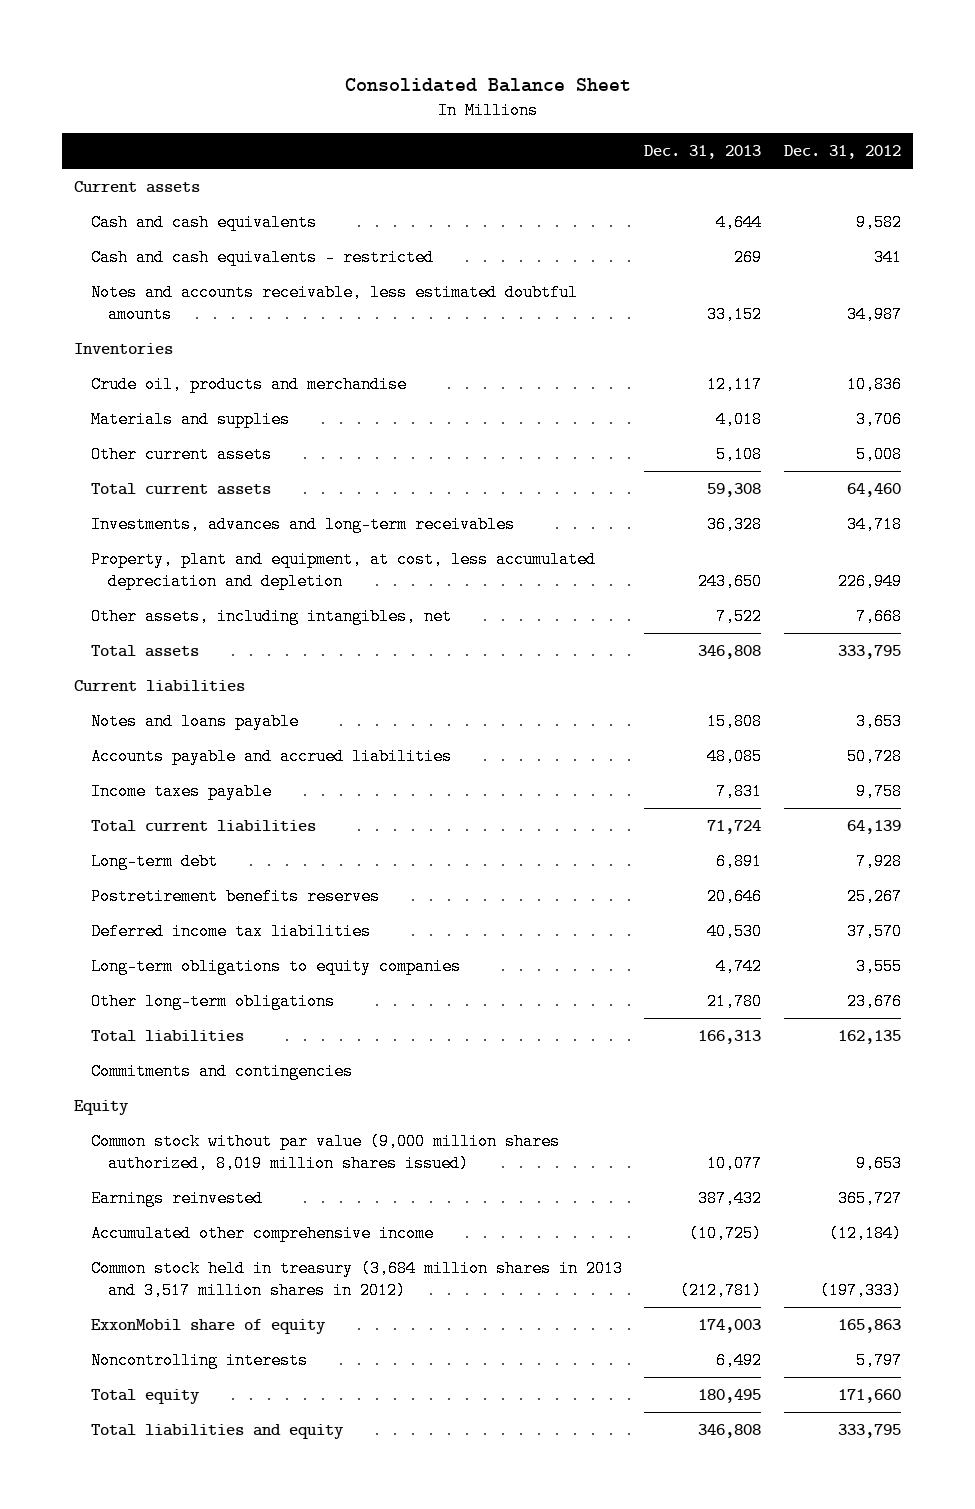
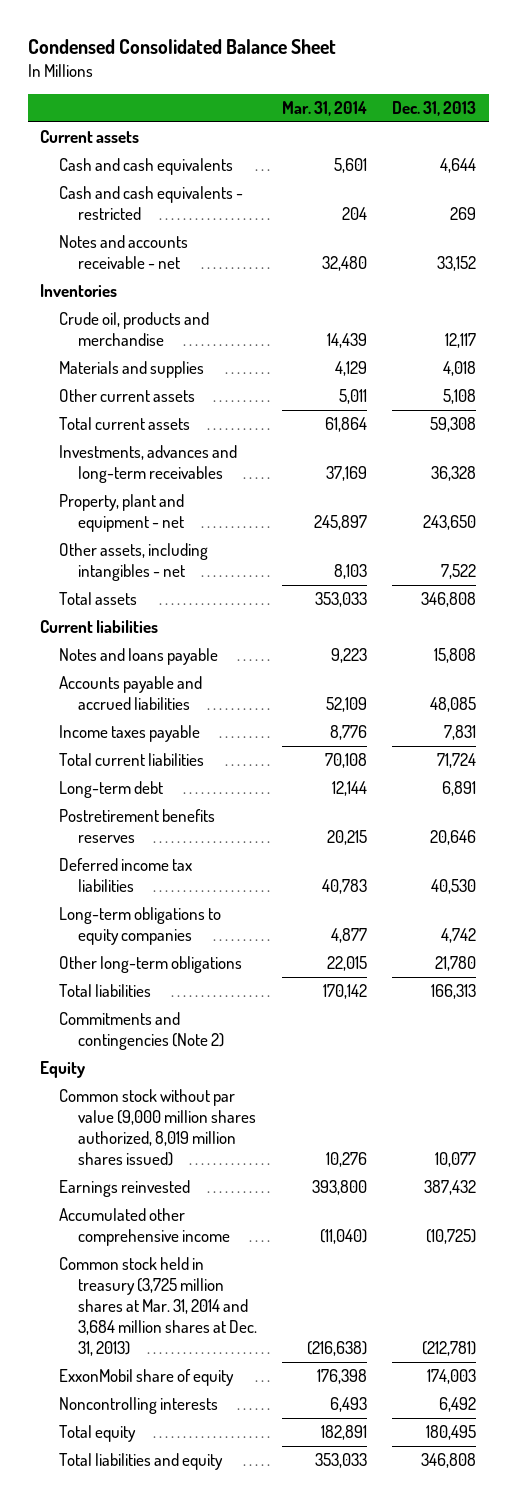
[344,77,631,92] Consolidated Balance Sheet -> [27,38,336,54] Condensed Consolidated Balance Sheet
[784,145,902,160] Dec. 31, 2012 -> none
none -> [282,100,368,116] Mar. 31, 2014
[90,283,578,324] Notes and accounts receivable, less estimated doubtful amounts -> [59,235,189,270] Notes and accounts receivable - net
[90,550,596,591] Property, plant and equipment, at cost, less accumulated depreciation and depletion -> [59,494,185,533] Property, plant and equipment - net
[90,607,452,625] Other assets, including intangibles, net -> [59,543,209,582] Other assets, including intangibles - net
[90,1062,353,1080] Commitments and contingencies -> [59,1012,225,1051] Commitments and contingencies (Note 2)
[90,1259,623,1300] Common stock held in treasury (3,684 million shares in 2013 and 3,517 million shares in 2012) -> [59,1257,258,1357] Common stock held in treasury (3,725 million shares at Mar. 31, 2014 and 3,684 million shares at Dec. 31, 2013)

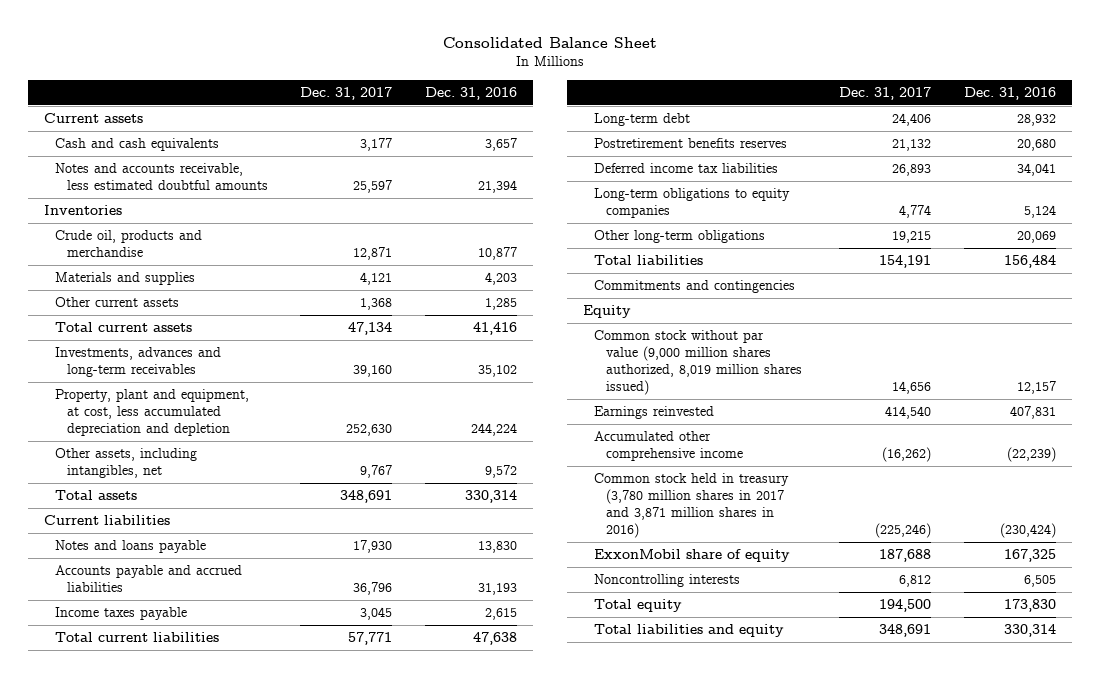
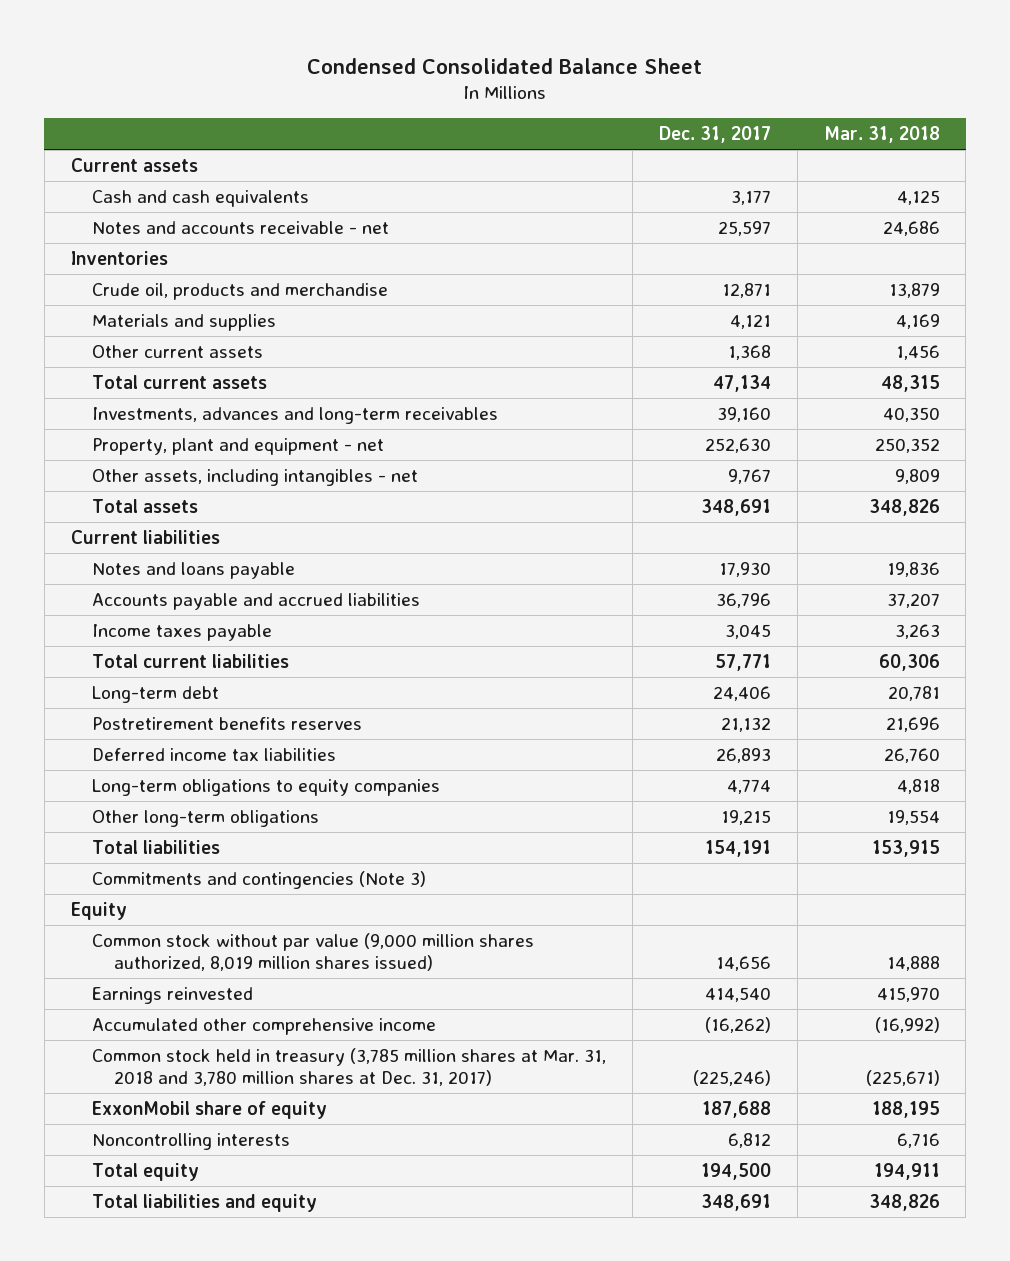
[443,37,658,49] Consolidated Balance Sheet -> [307,57,703,74] Condensed Consolidated Balance Sheet
[425,86,518,100] Dec. 31, 2016 -> none
none -> [823,126,940,144] Mar. 31, 2018
[55,163,268,191] Notes and accounts receivable, less estimated doubtful amounts -> [92,221,390,235] Notes and accounts receivable - net
[55,389,250,437] Property, plant and equipment, at cost, less accumulated depreciation and depletion -> [92,438,385,456] Property, plant and equipment - net
[55,448,198,479] Other assets, including intangibles, net -> [92,469,419,487] Other assets, including intangibles - net
[594,280,796,294] Commitments and contingencies -> [92,871,427,890] Commitments and contingencies (Note 3)
[594,473,790,539] Common stock held in treasury (3,780 million shares in 2017 and 3,871 million shares in 2016) -> [92,1048,607,1086] Common stock held in treasury (3,785 million shares at Mar. 31, 2018 and 3,780 million shares at Dec. 31, 2017)

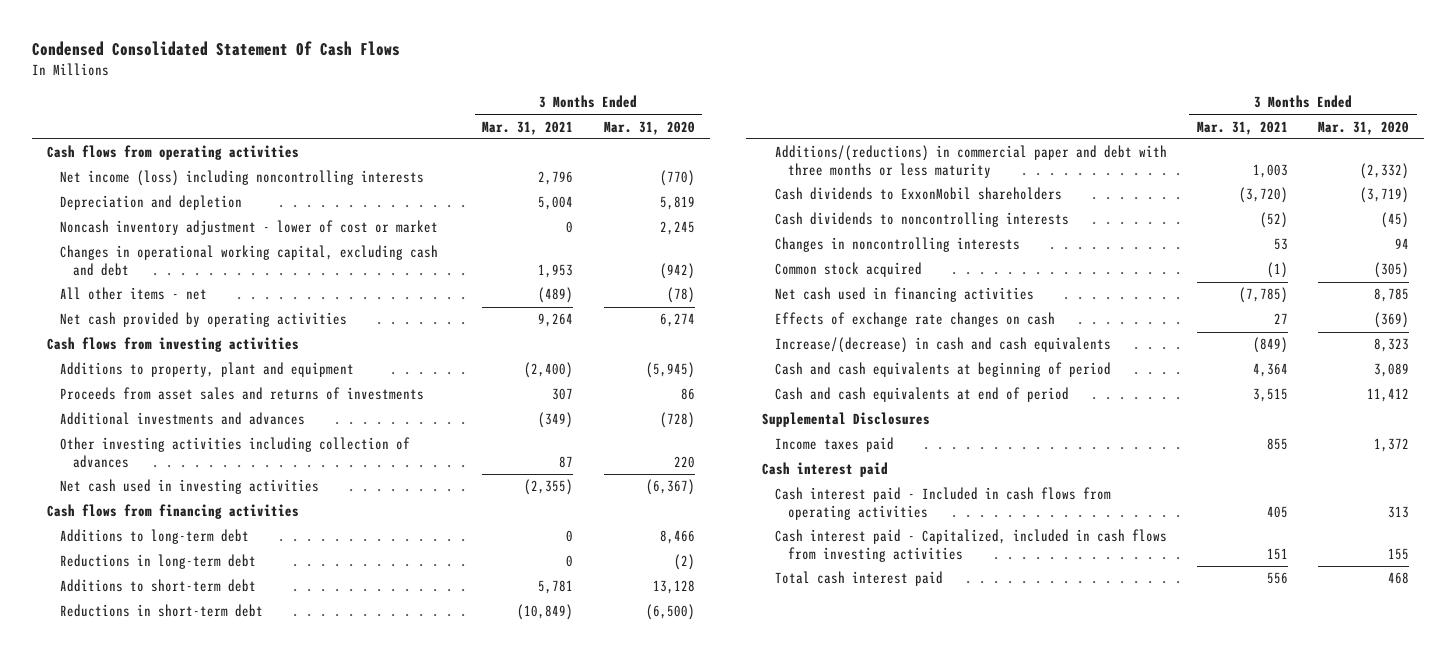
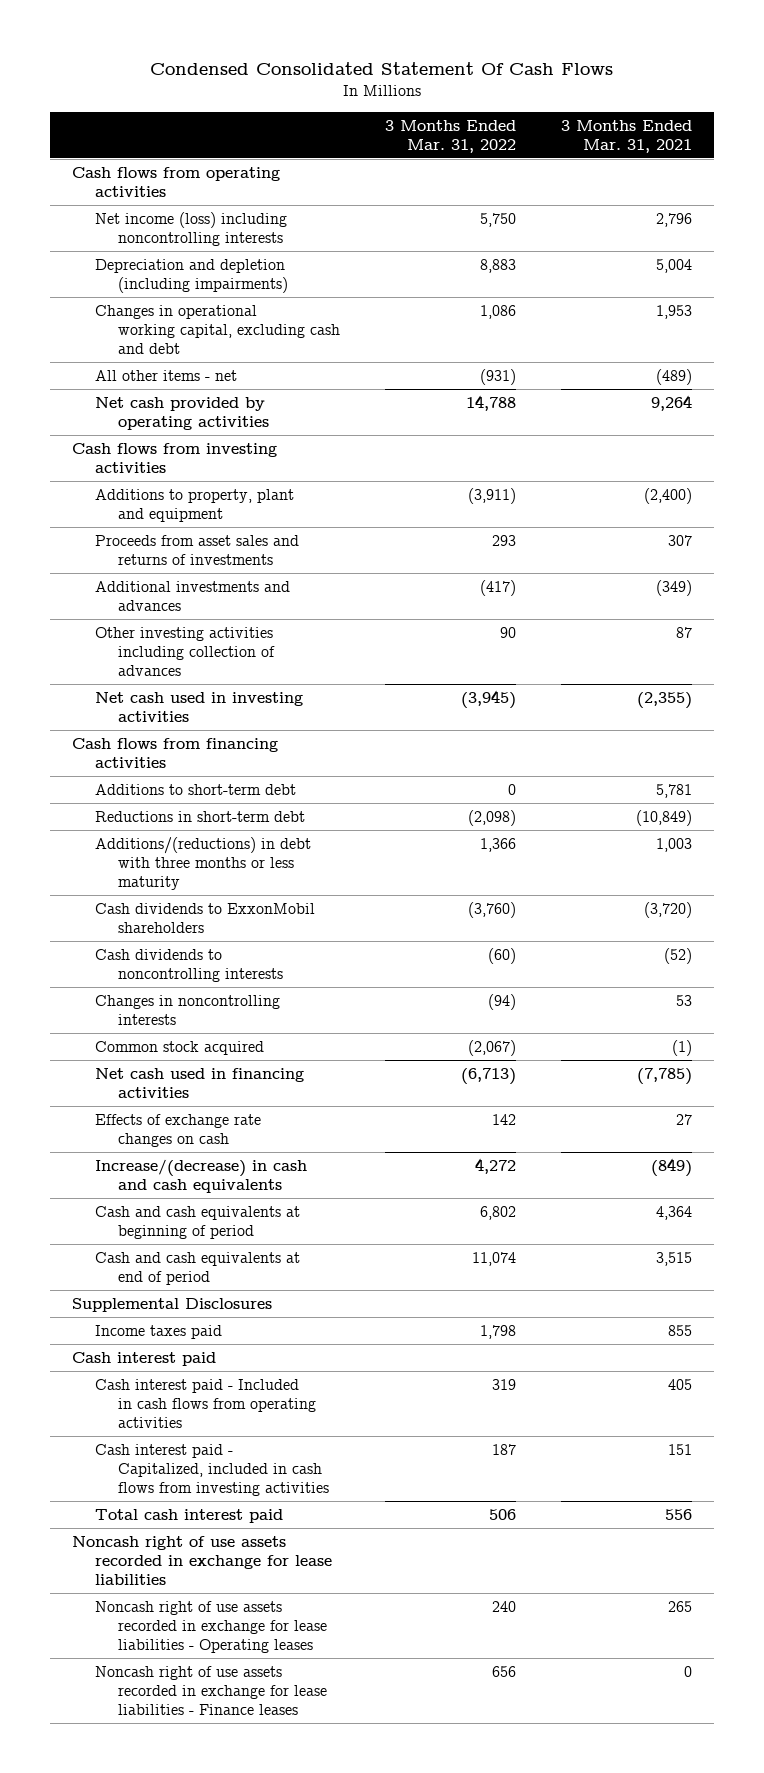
[603,120,695,135] Mar. 31, 2020 -> none
none -> [384,119,516,153] 3 Months Ended Mar. 31, 2022
[60,220,439,236] Noncash inventory adjustment - lower of cost or market -> none
[60,195,243,211] Depreciation and depletion -> [94,258,288,293] Depreciation and depletion (including impairments)
[60,529,250,545] Additions to long-term debt -> none
[60,554,257,570] Reductions in long-term debt -> none
[774,145,1167,179] Additions/(reductions) in commercial paper and debt with three months or less maturity -> [94,836,311,890] Additions/(reductions) in debt with three months or less maturity
none -> [72,1535,332,1585] Noncash right of use assets recorded in exchange for lease liabilities
none -> [94,1600,327,1653] Noncash right of use assets recorded in exchange for lease liabilities - Operating leases
none -> [94,1665,327,1715] Noncash right of use assets recorded in exchange for lease liabilities - Finance leases

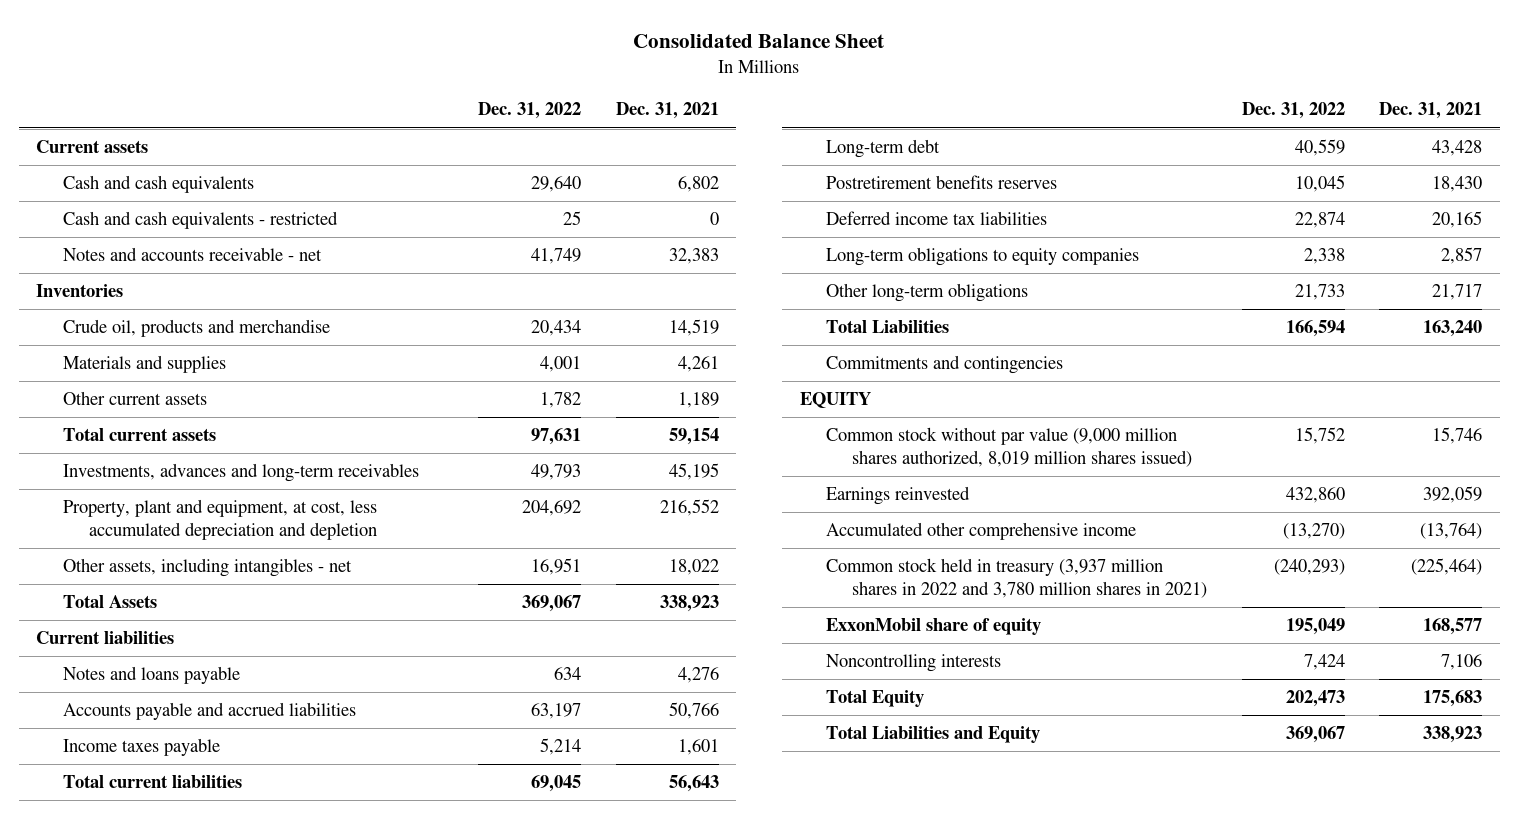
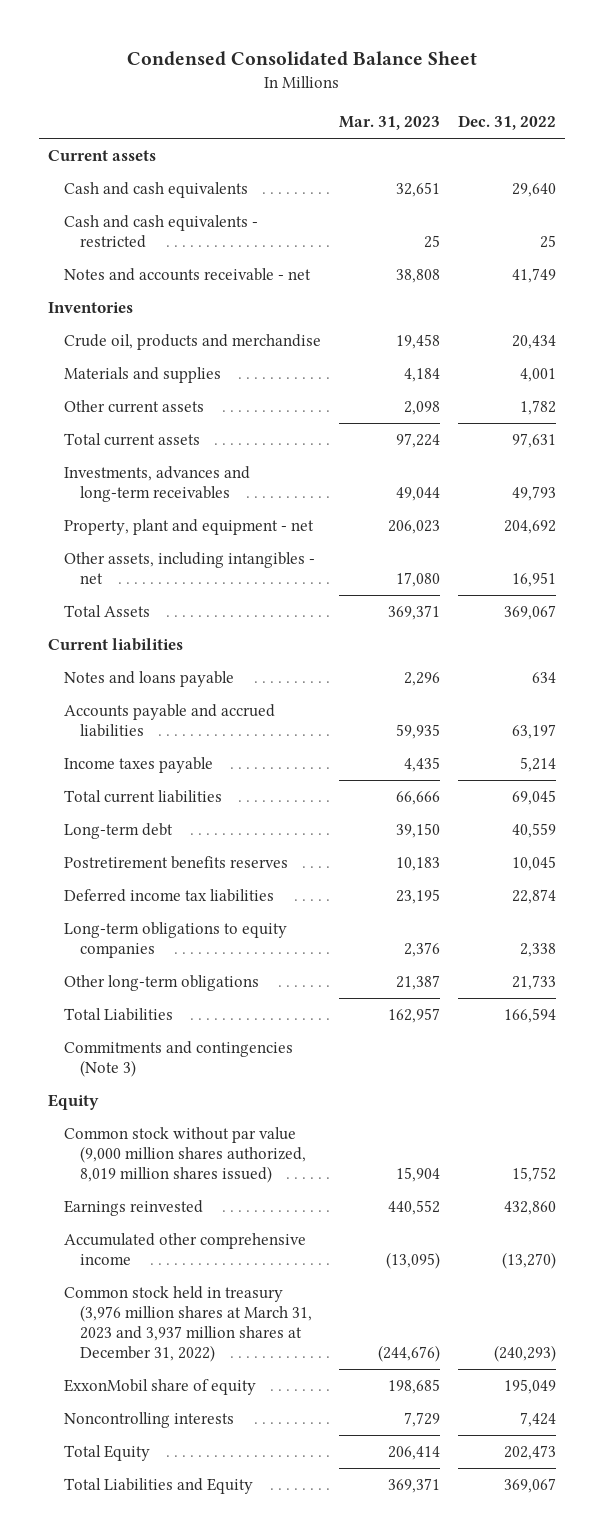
[633,33,885,48] Consolidated Balance Sheet -> [127,51,478,67] Condensed Consolidated Balance Sheet
[616,102,720,120] Dec. 31, 2021 -> none
none -> [339,116,441,131] Mar. 31, 2023
[62,499,377,541] Property, plant and equipment, at cost, less accumulated depreciation and depletion -> [64,518,315,535] Property, plant and equipment - net
[825,355,1063,375] Commitments and contingencies -> [64,1040,294,1077] Commitments and contingencies (Note 3)
[799,392,871,409] EQUITY -> [47,1093,99,1110] Equity
[825,558,1208,599] Common stock held in treasury (3,937 million shares in 2022 and 3,780 million shares in 2021) -> [64,1285,313,1363] Common stock held in treasury (3,976 million shares at March 31, 2023 and 3,937 million shares at December 31, 2022)

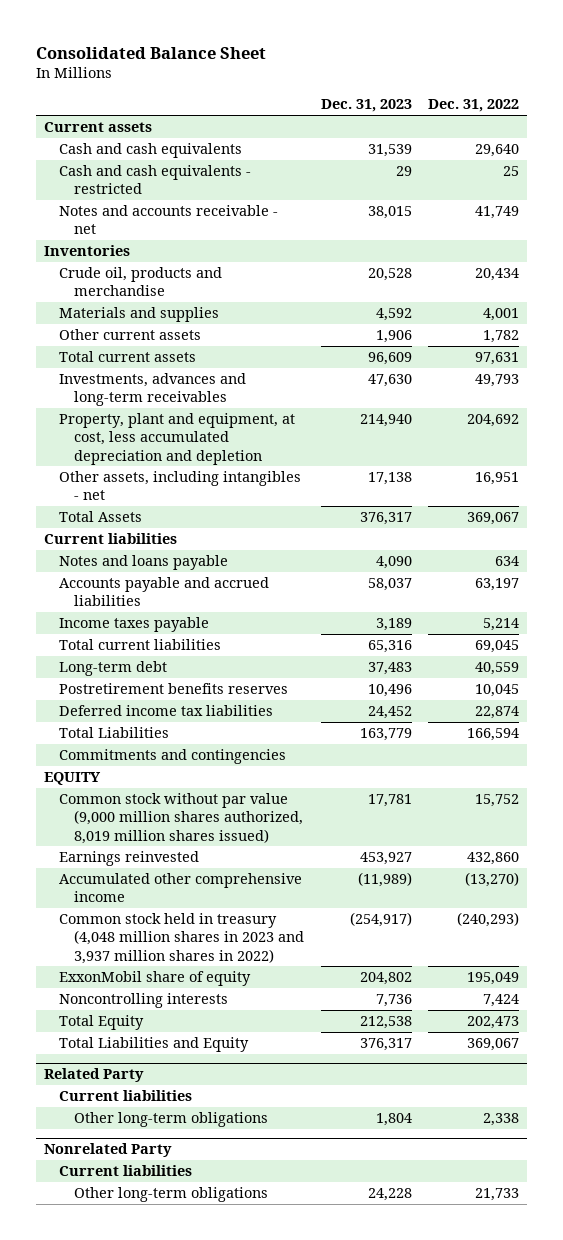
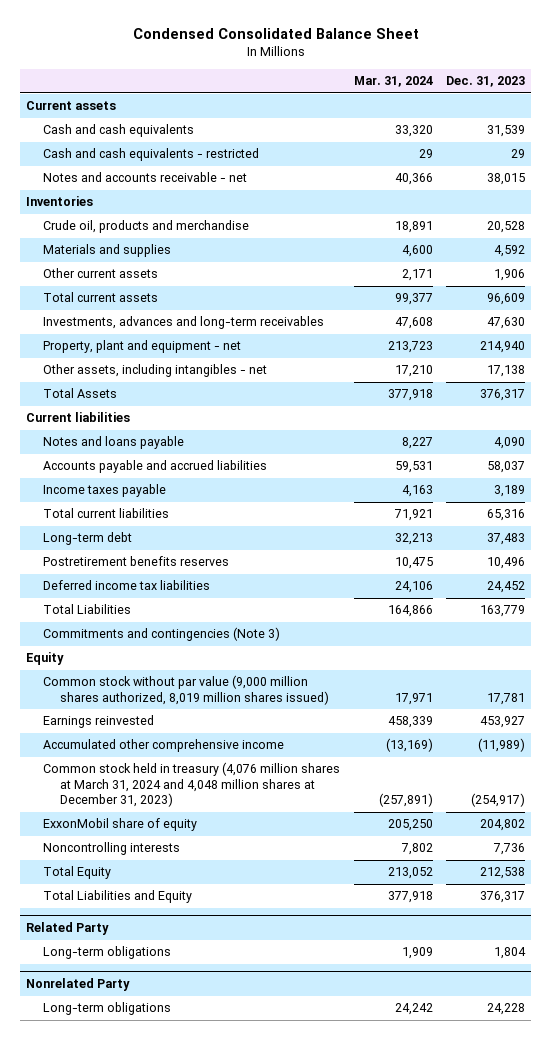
[36,46,267,59] Consolidated Balance Sheet -> [132,28,419,40] Condensed Consolidated Balance Sheet
[427,99,519,113] Dec. 31, 2022 -> none
none -> [353,76,433,88] Mar. 31, 2024
[59,413,296,465] Property, plant and equipment, at cost, less accumulated depreciation and depletion -> [43,340,242,354] Property, plant and equipment - net
[59,749,287,765] Commitments and contingencies -> [43,627,281,642] Commitments and contingencies (Note 3)
[44,772,102,786] EQUITY -> [26,652,65,666] Equity
[59,913,305,964] Common stock held in treasury (4,048 million shares in 2023 and 3,937 million shares in 2022) -> [43,762,341,808] Common stock held in treasury (4,076 million shares at March 31, 2024 and 4,048 million shares at December 31, 2023)
[59,1090,193,1102] Current liabilities -> none
[74,1112,269,1128] Other long-term obligations -> [43,946,172,960] Long-term obligations
[59,1165,193,1177] Current liabilities -> none
[74,1187,269,1203] Other long-term obligations -> [43,1002,172,1016] Long-term obligations

